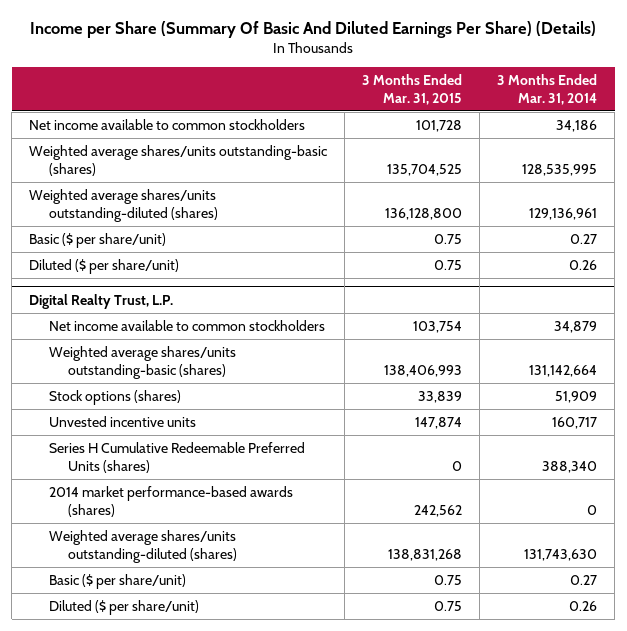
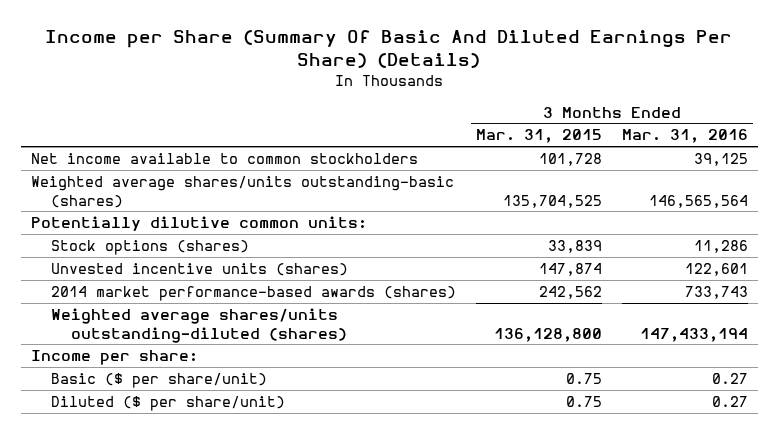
[497,73,598,105] 3 Months Ended Mar. 31, 2014 -> none
none -> [621,129,748,144] Mar. 31, 2016
[29,232,167,248] Basic ($ per share/unit) -> none
[29,258,180,274] Diluted ($ per share/unit) -> none
[29,293,174,309] Digital Realty Trust, L.P. -> none
[48,319,325,331] Net income available to common stockholders -> none
[48,345,236,379] Weighted average shares/units outstanding-basic (shares) -> none
none -> [30,215,367,231] Potentially dilutive common units:
[48,441,305,473] Series H Cumulative Redeemable Preferred Units (shares) -> none
[48,415,196,427] Unvested incentive units -> [50,262,348,276] Unvested incentive units (shares)
[48,529,238,563] Weighted average shares/units outstanding-diluted (shares) -> none
[29,188,218,222] Weighted average shares/units outstanding-diluted (shares) -> [50,307,348,343] Weighted average shares/units outstanding-diluted (shares)
none -> [30,349,198,365] Income per share:

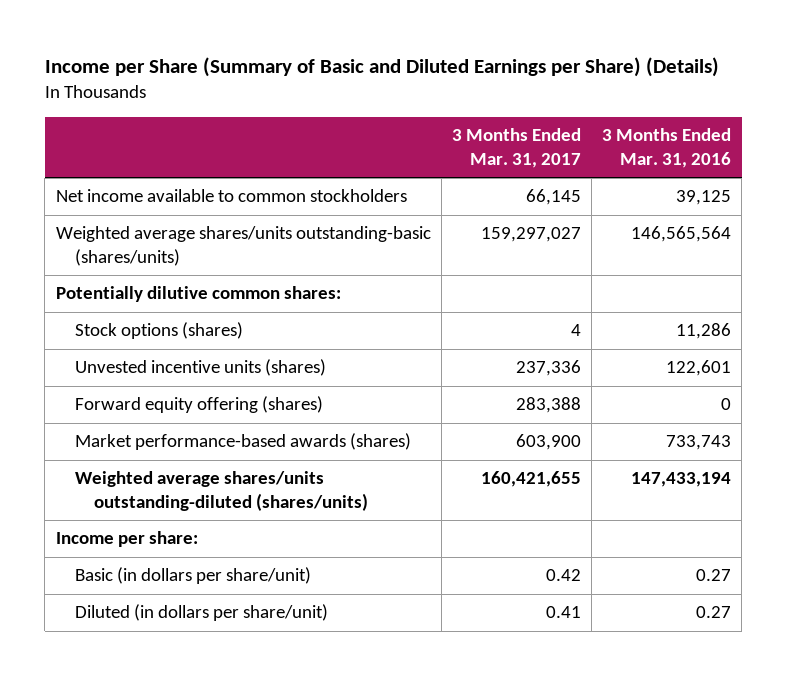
[45,30,733,69] Income per Share (Summary Of Basic And Diluted Earnings Per Share) (Details) -> [44,57,719,78] Income per Share (Summary of Basic and Diluted Earnings per Share) (Details)
[475,129,602,144] Mar. 31, 2015 -> none
none -> [451,128,581,168] 3 Months Ended Mar. 31, 2017
[30,175,454,208] Weighted average shares/units outstanding-basic (shares) -> [55,226,431,266] Weighted average shares/units outstanding-basic (shares/units)
[30,215,367,231] Potentially dilutive common units: -> [55,286,341,303] Potentially dilutive common shares:
none -> [74,396,323,414] Forward equity offering (shares)
[50,285,456,301] 2014 market performance-based awards (shares) -> [74,433,411,451] Market performance-based awards (shares)
[50,307,348,343] Weighted average shares/units outstanding-diluted (shares) -> [74,471,369,511] Weighted average shares/units outstanding-diluted (shares/units)
[50,372,267,388] Basic ($ per share/unit) -> [74,567,311,585] Basic (in dollars per share/unit)
[50,395,285,411] Diluted ($ per share/unit) -> [74,604,328,622] Diluted (in dollars per share/unit)

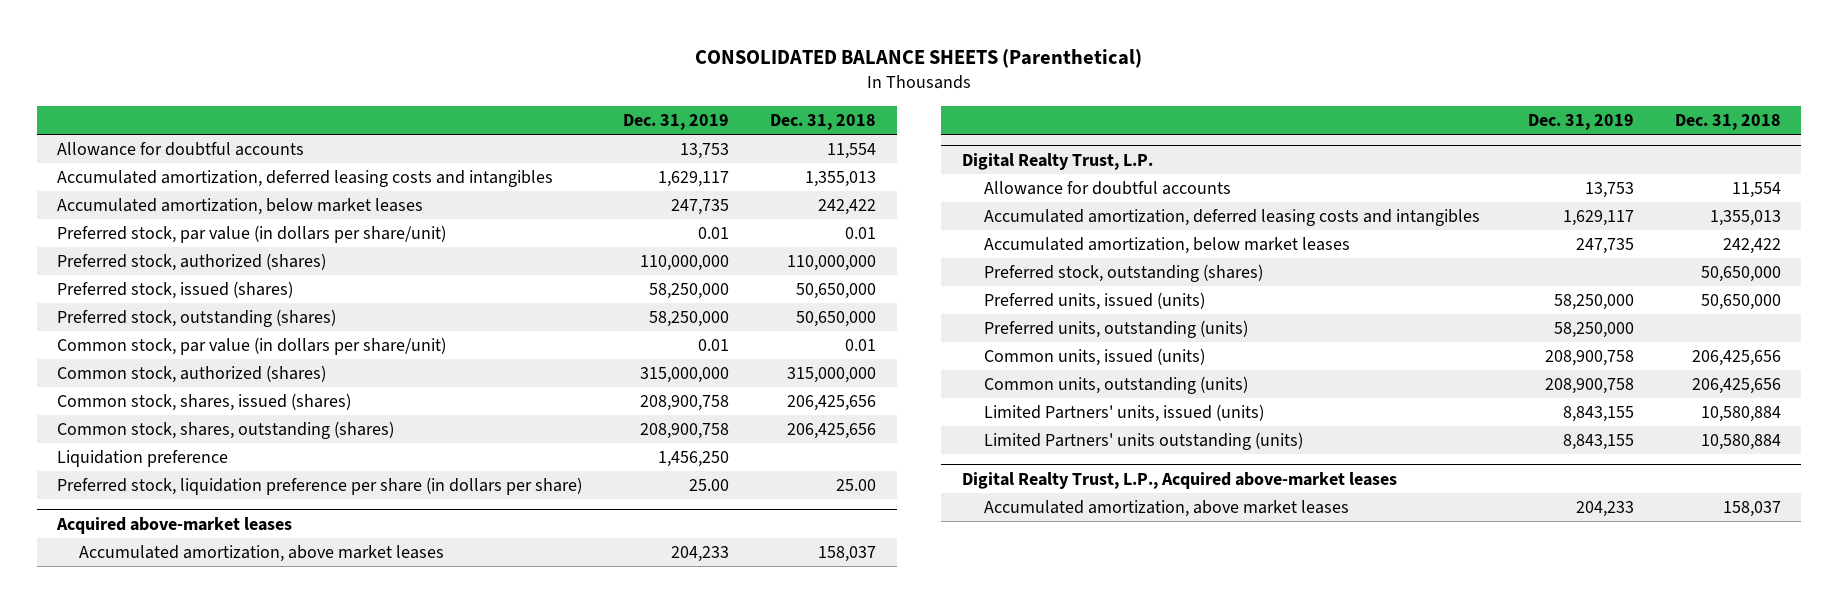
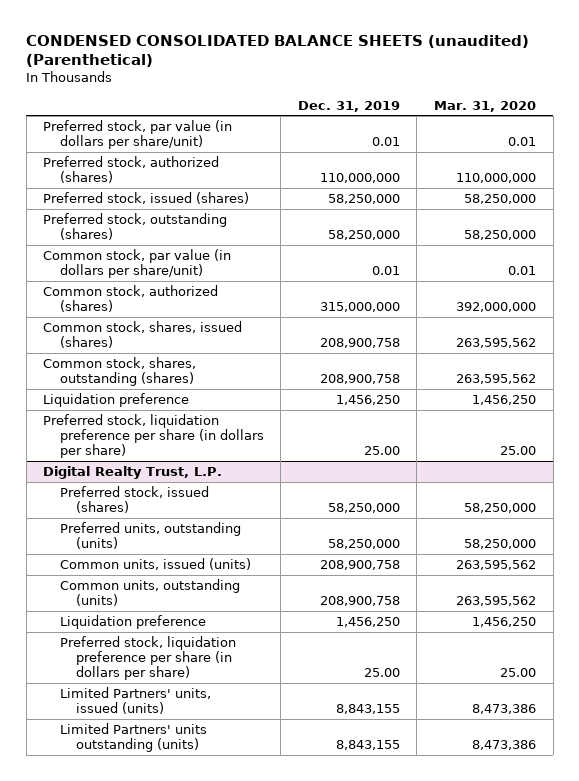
[694,49,1142,69] CONSOLIDATED BALANCE SHEETS (Parenthetical) -> [26,34,530,68] CONDENSED CONSOLIDATED BALANCE SHEETS (unaudited) (Parenthetical)
[770,114,877,131] Dec. 31, 2018 -> none
none -> [433,100,536,112] Mar. 31, 2020
[57,141,305,156] Allowance for doubtful accounts -> none
[57,169,554,187] Accumulated amortization, deferred leasing costs and intangibles -> none
[57,197,424,215] Accumulated amortization, below market leases -> none
[56,516,293,534] Acquired above-market leases -> none
[79,544,445,562] Accumulated amortization, above market leases -> none
[984,180,1232,195] Allowance for doubtful accounts -> none
[984,208,1481,226] Accumulated amortization, deferred leasing costs and intangibles -> none
[984,236,1351,254] Accumulated amortization, below market leases -> none
[984,263,1264,282] Preferred stock, outstanding (shares) -> none
[984,291,1206,310] Preferred units, issued (units) -> [59,485,209,514] Preferred stock, issued (shares)
none -> [59,614,206,629] Liquidation preference
none -> [59,635,236,681] Preferred stock, liquidation preference per share (in dollars per share)
[961,471,1397,489] Digital Realty Trust, L.P., Acquired above-market leases -> none
[984,499,1350,517] Accumulated amortization, above market leases -> none

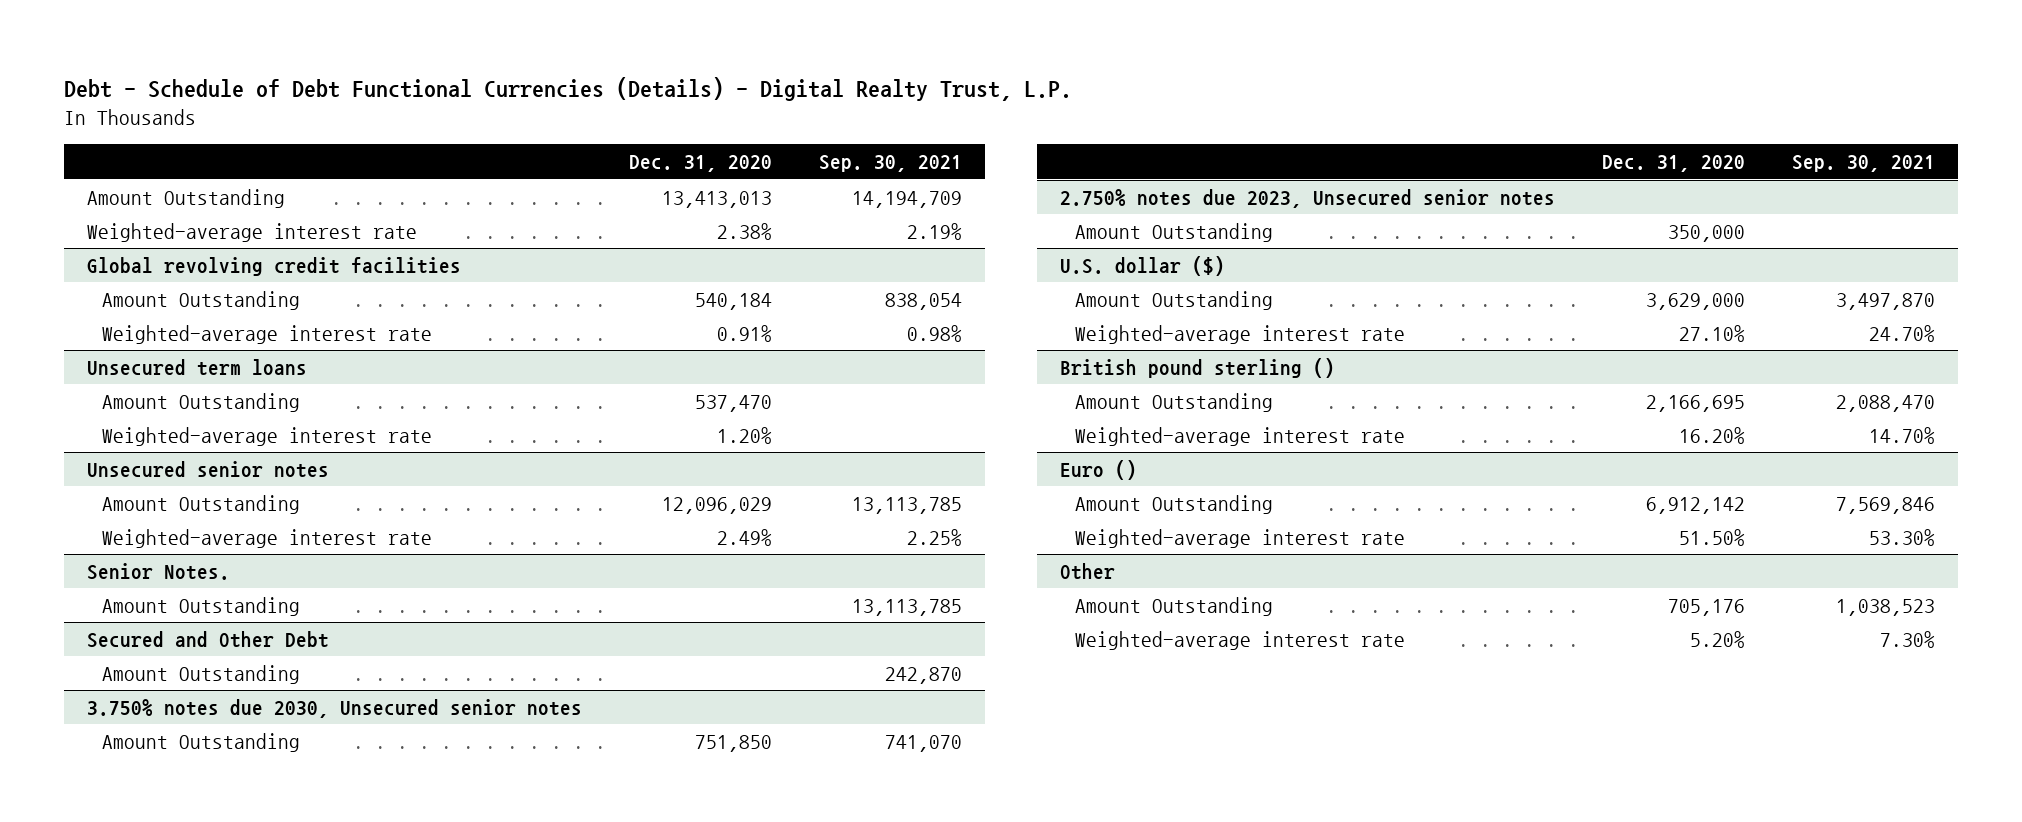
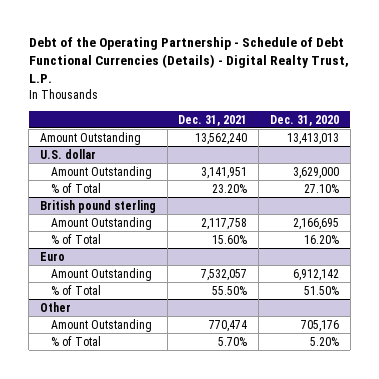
[63,76,1072,101] Debt - Schedule of Debt Functional Currencies (Details) - Digital Realty Trust, L.P. -> [28,36,349,84] Debt of the Operating Partnership - Schedule of Debt Functional Currencies (Details) - Digital Realty Trust, L.P.
[818,155,962,173] Sep. 30, 2021 -> none
none -> [178,114,248,126] Dec. 31, 2021
[87,222,418,242] Weighted-average interest rate -> none
[102,290,301,310] Amount Outstanding -> none
[102,324,433,344] Weighted-average interest rate -> none
[87,358,308,376] Unsecured term loans -> none
[102,392,301,412] Amount Outstanding -> none
[102,426,433,446] Weighted-average interest rate -> none
[87,460,330,478] Unsecured senior notes -> none
[102,494,301,514] Amount Outstanding -> none
[102,528,433,548] Weighted-average interest rate -> none
[87,562,231,580] Senior Notes. -> none
[102,596,301,616] Amount Outstanding -> none
[87,630,330,648] Secured and Other Debt -> none
[102,664,301,684] Amount Outstanding -> none
[87,698,583,718] 3.750% notes due 2030, Unsecured senior notes -> none
[102,732,301,752] Amount Outstanding -> none
[1060,188,1556,208] 2.750% notes due 2023, Unsecured senior notes -> none
[1075,222,1274,242] Amount Outstanding -> none
[1060,255,1226,276] U.S. dollar ($) -> none
[87,256,462,276] Global revolving credit facilities -> [39,148,96,159] U.S. dollar
[1075,324,1406,344] Weighted-average interest rate -> [50,182,101,193] % of Total
[1060,357,1336,378] British pound sterling () -> [39,199,156,213] British pound sterling
[1075,426,1406,446] Weighted-average interest rate -> [50,233,101,244] % of Total
[1060,459,1138,480] Euro () -> [39,251,65,261] Euro
[1075,528,1406,548] Weighted-average interest rate -> [50,284,101,295] % of Total
[1075,630,1406,650] Weighted-average interest rate -> [50,335,101,346] % of Total

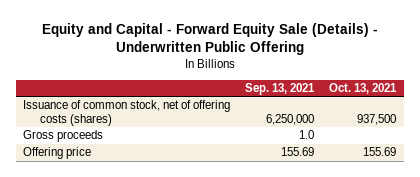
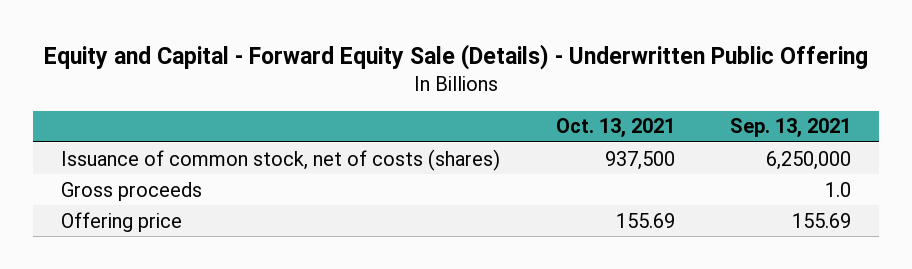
[23,100,231,126] Issuance of common stock, net of offering costs (shares) -> [60,148,500,171] Issuance of common stock, net of costs (shares)

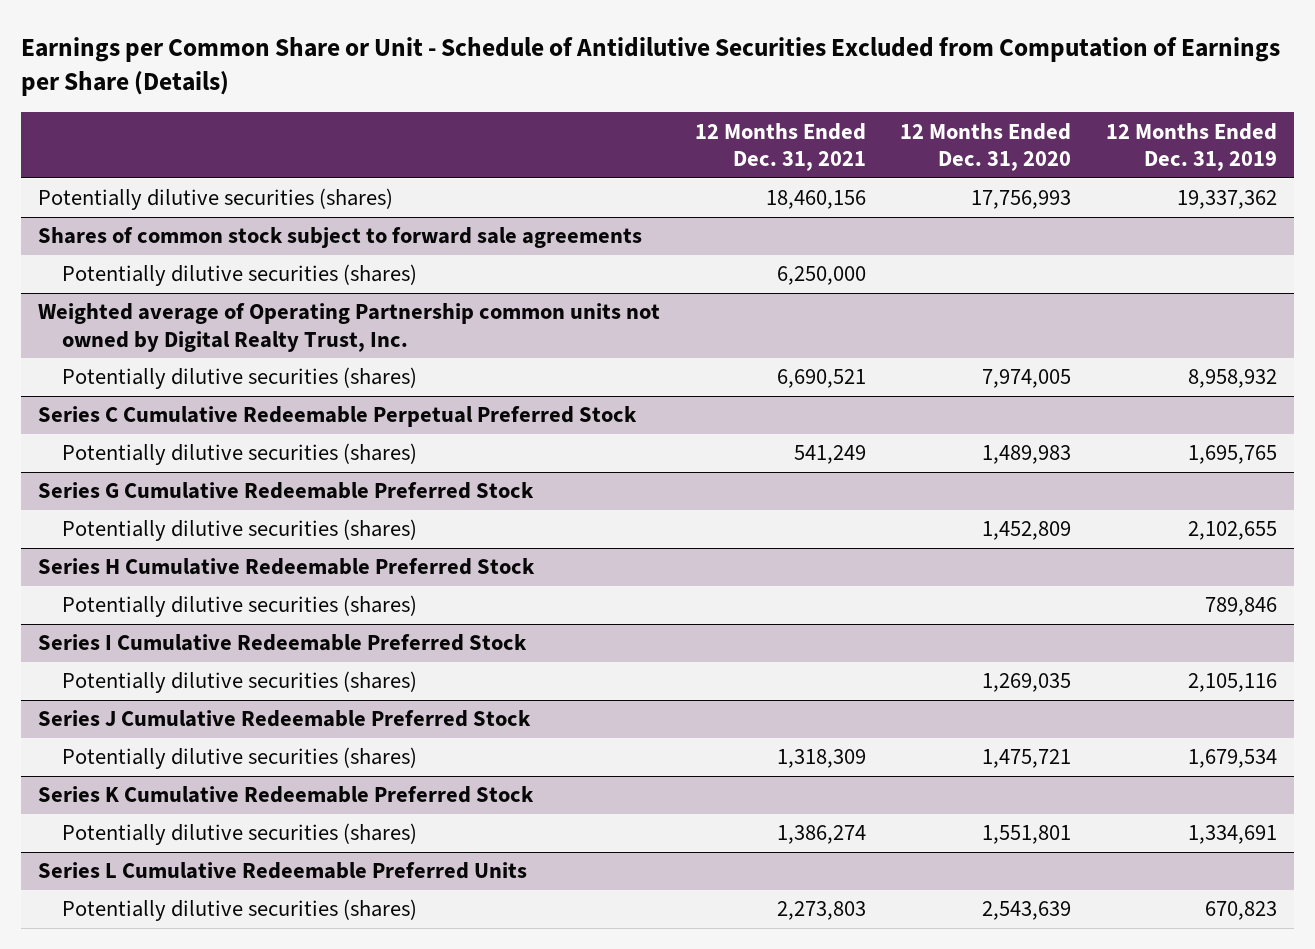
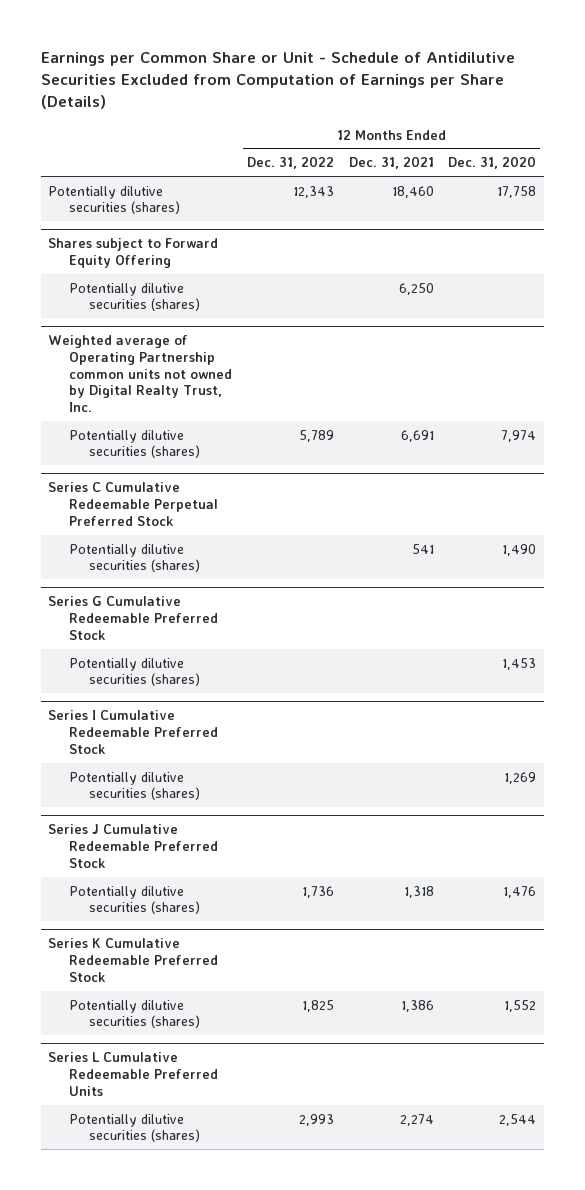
[1105,122,1277,172] 12 Months Ended Dec. 31, 2019 -> none
none -> [246,156,334,170] Dec. 31, 2022
[765,190,866,210] 18,460,156 -> [391,185,434,198] 18,460
[971,190,1072,210] 17,756,993 -> [497,185,537,198] 17,758
[38,227,643,249] Shares of common stock subject to forward sale agreements -> [48,238,219,268] Shares subject to Forward Equity Offering
[776,266,866,286] 6,250,000 -> [398,282,434,295] 6,250
[776,369,866,389] 6,690,521 -> [400,429,434,442] 6,691
[982,369,1072,389] 7,974,005 -> [501,429,537,442] 7,974
[793,445,866,465] 541,249 -> [411,543,434,554] 541
[982,445,1072,465] 1,489,983 -> [502,543,537,556] 1,490
[38,558,536,576] Series H Cumulative Redeemable Preferred Stock -> none
[62,595,418,618] Potentially dilutive securities (shares) -> none
[982,521,1072,541] 1,452,809 -> [502,657,537,670] 1,453
[982,673,1072,693] 1,269,035 -> [504,771,537,784] 1,269
[776,749,866,769] 1,318,309 -> [403,885,434,898] 1,318
[982,749,1072,769] 1,475,721 -> [503,885,537,898] 1,476
[776,825,866,845] 1,386,274 -> [400,999,434,1012] 1,386
[982,825,1072,845] 1,551,801 -> [504,999,537,1012] 1,552
[776,901,866,921] 2,273,803 -> [399,1113,434,1126] 2,274
[982,901,1072,921] 2,543,639 -> [499,1113,537,1126] 2,544

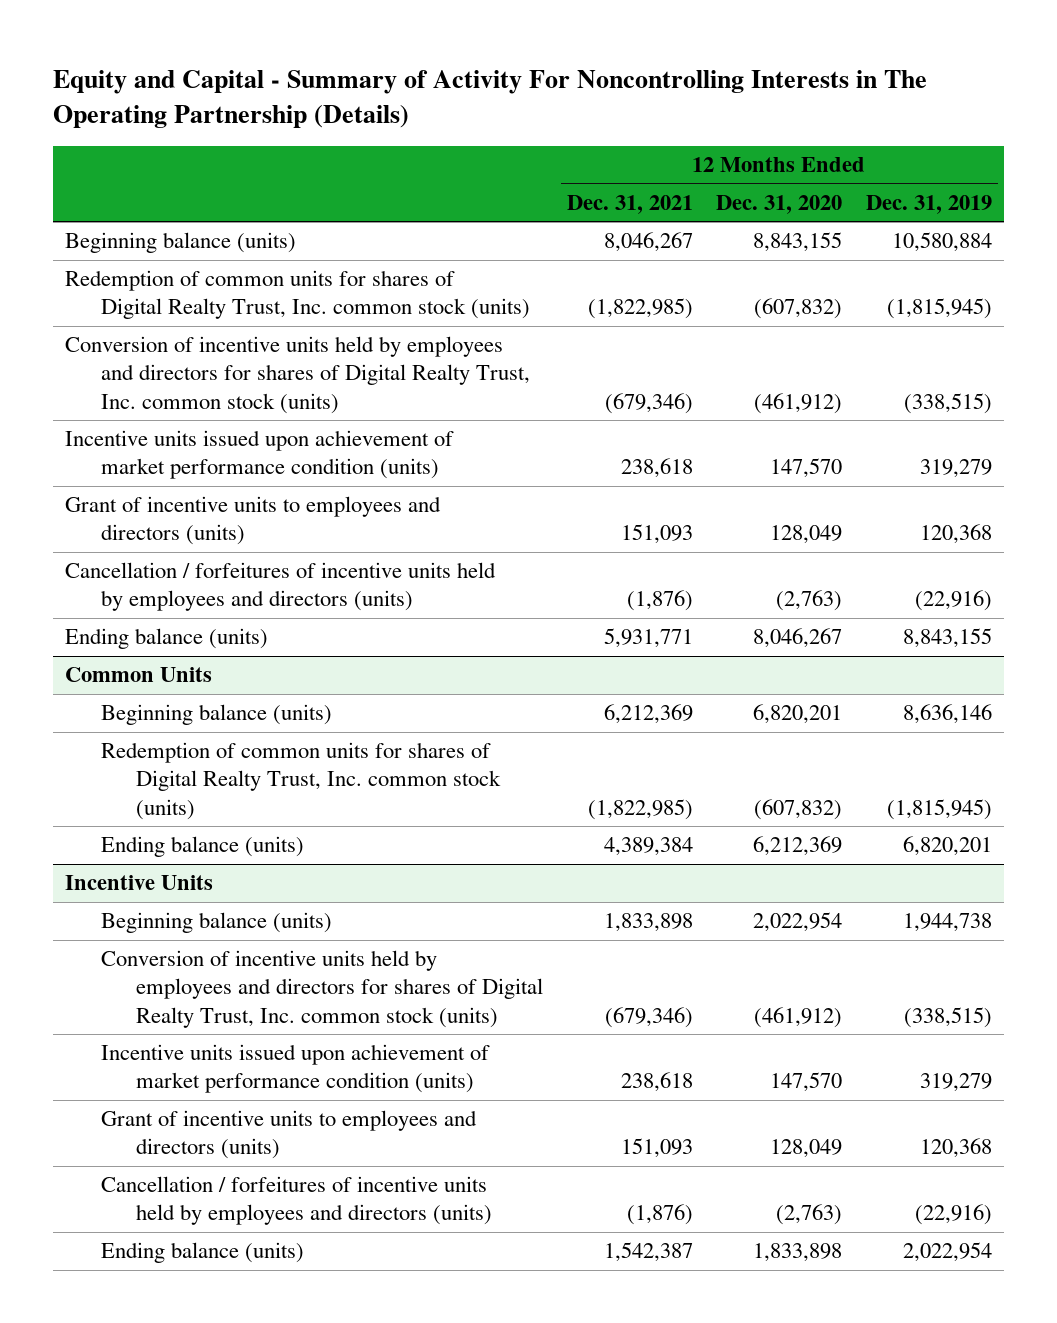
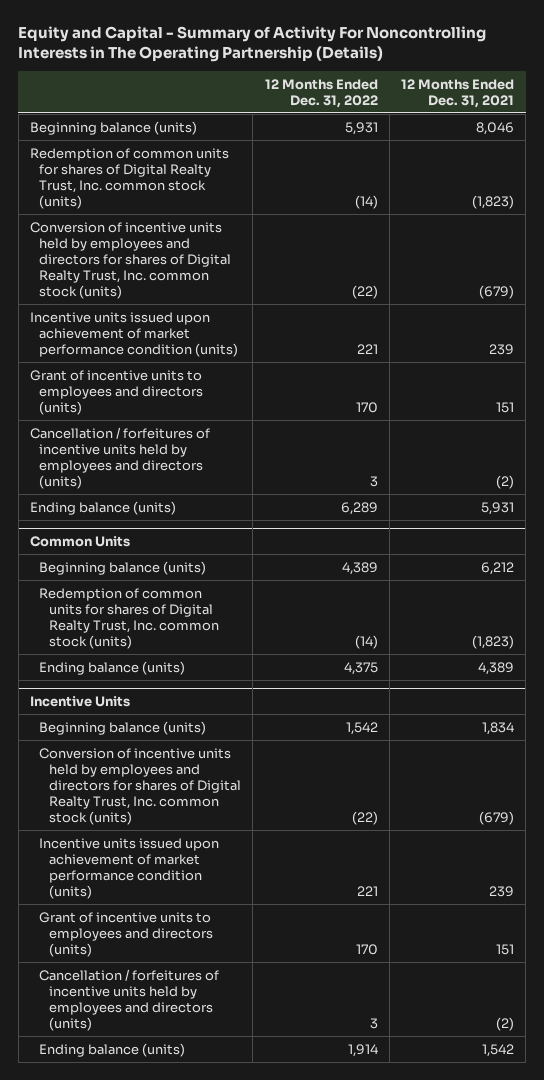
[716,194,843,214] Dec. 31, 2020 -> none
[866,194,993,214] Dec. 31, 2019 -> none
none -> [264,78,378,108] 12 Months Ended Dec. 31, 2022
[603,232,693,253] 8,046,267 -> [476,121,515,135] 8,046
[587,298,693,320] (1,822,985) -> [472,194,515,209] (1,823)
[604,392,693,414] (679,346) -> [479,284,515,299] (679)
[620,458,693,479] 238,618 -> [489,343,515,355] 239
[620,524,693,545] 151,093 -> [496,401,515,413] 151
[626,590,693,612] (1,876) -> [496,474,515,489] (2)
[603,628,693,649] 5,931,771 -> [481,501,515,515] 5,931
[603,704,693,725] 6,212,369 -> [481,561,515,575] 6,212
[587,798,693,820] (1,822,985) -> [472,634,515,649] (1,823)
[603,837,693,857] 4,389,384 -> [478,661,515,675] 4,389
[603,913,693,933] 1,833,898 -> [482,721,515,735] 1,834
[604,1006,693,1028] (679,346) -> [479,810,515,825] (679)
[620,1072,693,1093] 238,618 -> [489,885,515,897] 239
[620,1138,693,1159] 151,093 -> [496,943,515,955] 151
[626,1204,693,1226] (1,876) -> [496,1016,515,1031] (2)
[603,1242,693,1263] 1,542,387 -> [482,1043,515,1057] 1,542

